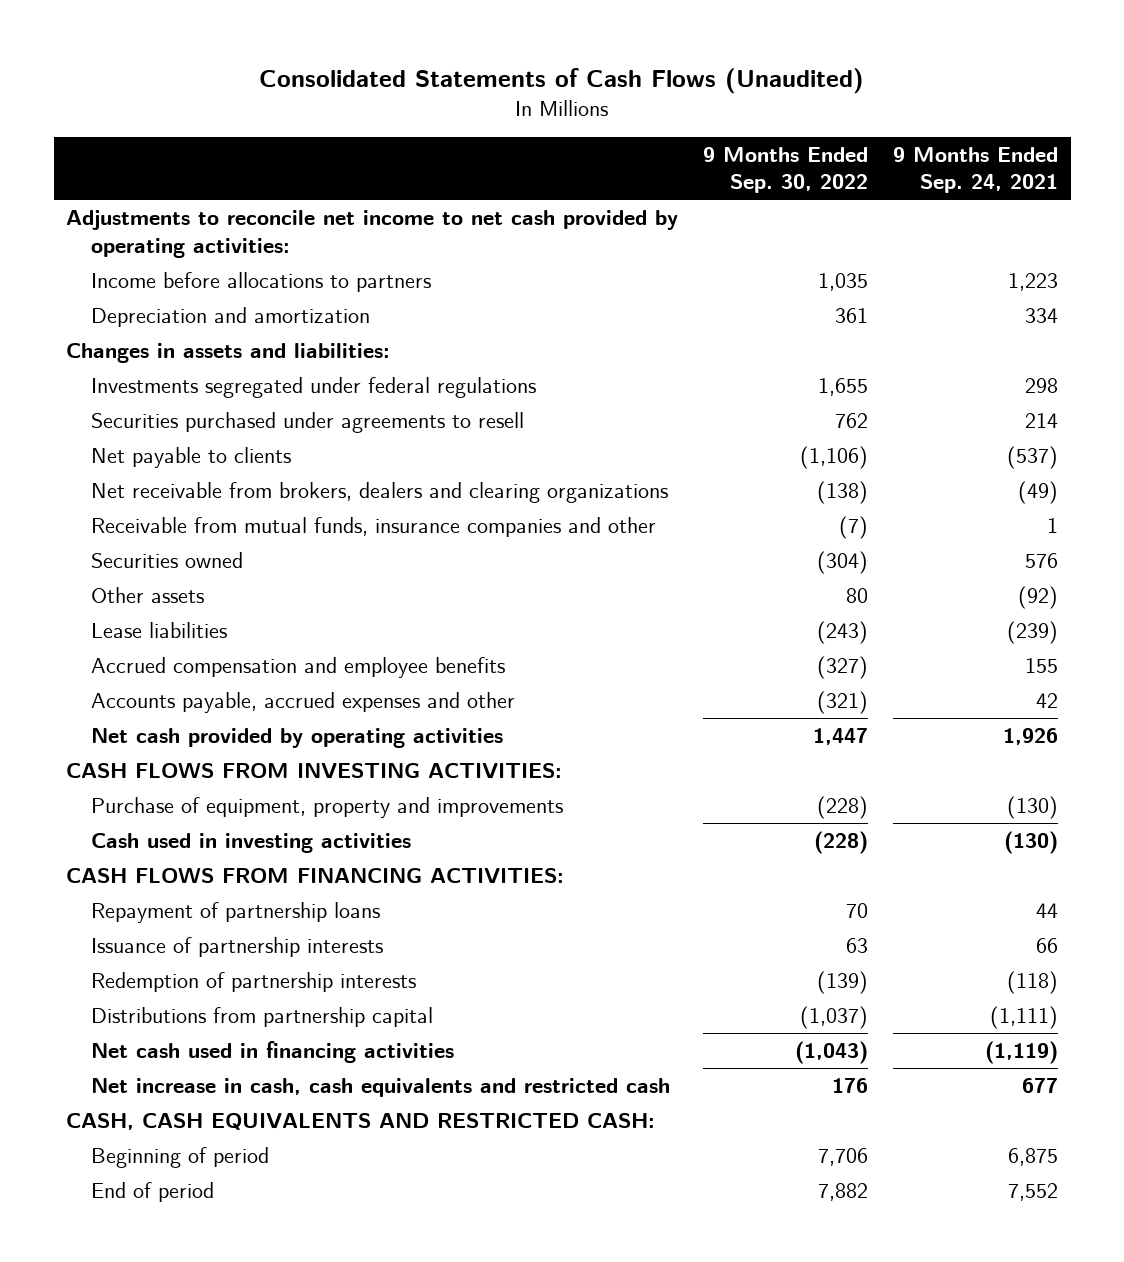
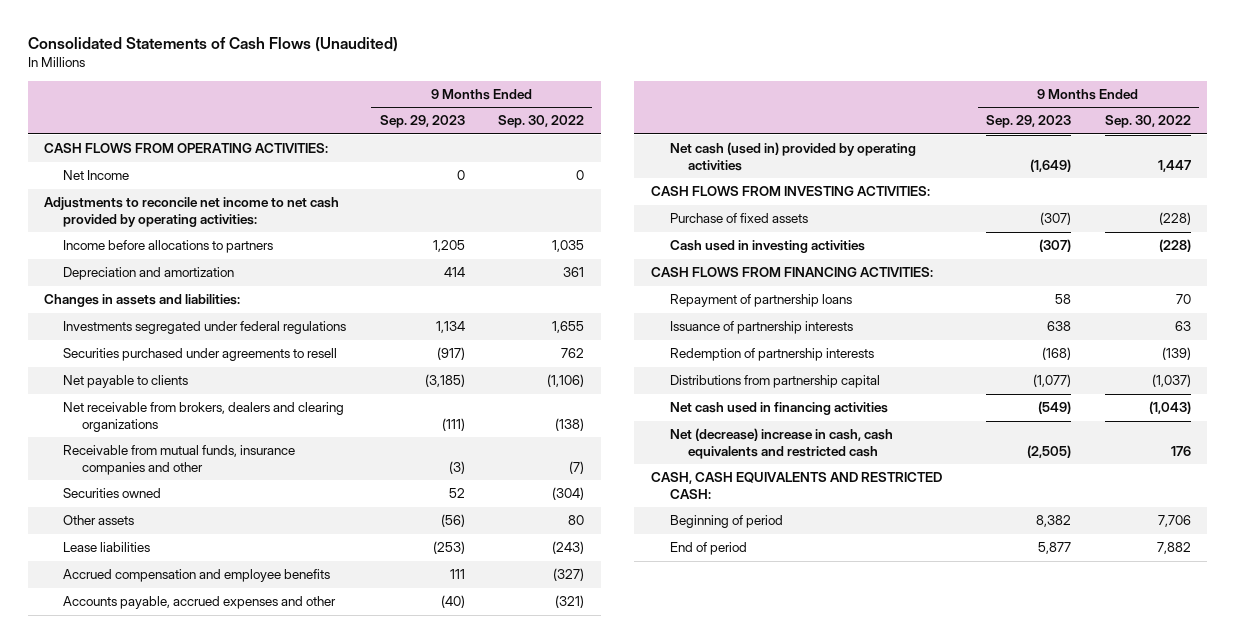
[893,146,1059,194] 9 Months Ended Sep. 24, 2021 -> none
none -> [379,115,465,129] Sep. 29, 2023
none -> [44,143,329,154] CASH FLOWS FROM OPERATING ACTIVITIES:
none -> [63,170,130,181] Net Income
[90,727,503,748] Net cash provided by operating activities -> [669,142,916,171] Net cash (used in) provided by operating activities
[90,796,563,818] Purchase of equipment, property and improvements -> [669,213,808,224] Purchase of fixed assets
[90,1077,670,1097] Net increase in cash, cash equivalents and restricted cash -> [669,428,893,459] Net (decrease) increase in cash, cash equivalents and restricted cash

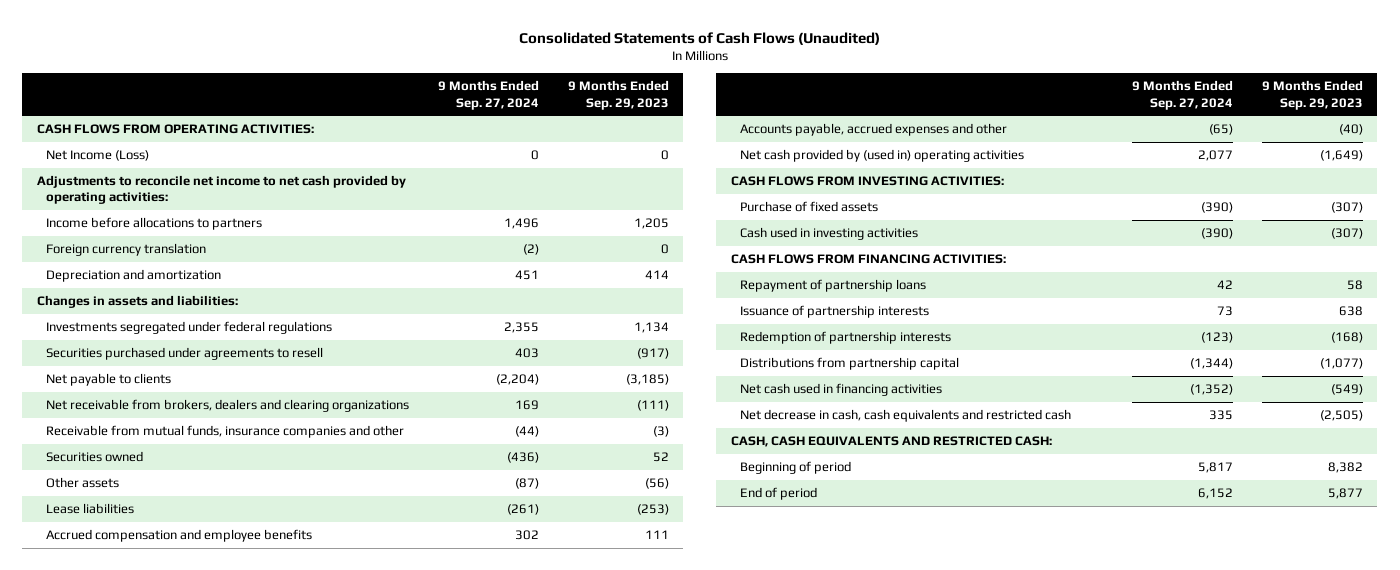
[497,115,584,129] Sep. 30, 2022 -> none
none -> [438,80,540,110] 9 Months Ended Sep. 27, 2024
[63,170,130,181] Net Income -> [46,150,150,162] Net Income (Loss)
none -> [46,243,207,257] Foreign currency translation
[669,142,916,171] Net cash (used in) provided by operating activities -> [740,149,1025,163] Net cash provided by (used in) operating activities
[669,428,893,459] Net (decrease) increase in cash, cash equivalents and restricted cash -> [740,409,1072,423] Net decrease in cash, cash equivalents and restricted cash

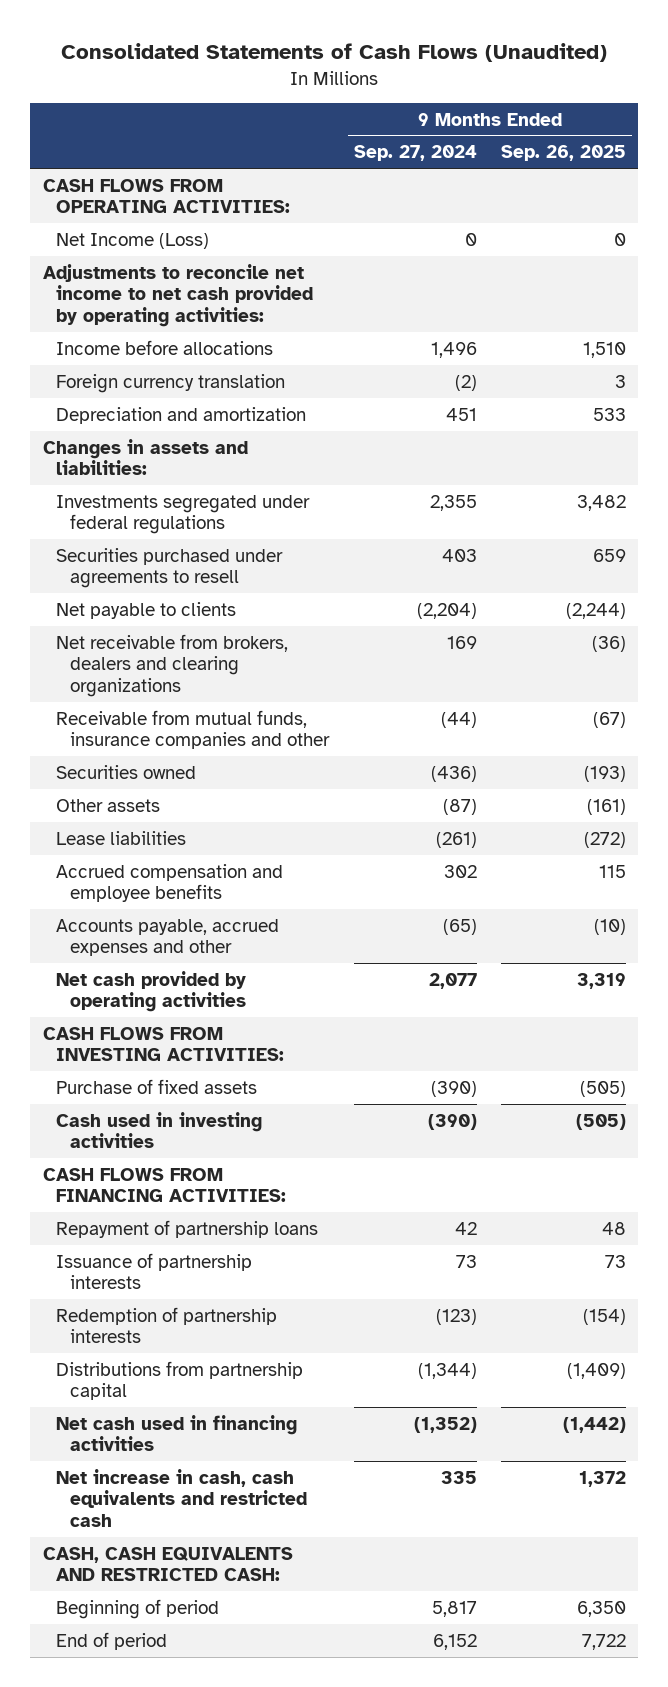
[568,80,670,110] 9 Months Ended Sep. 29, 2023 -> none
none -> [500,145,626,162] Sep. 26, 2025
[46,217,263,231] Income before allocations to partners -> [56,339,274,355] Income before allocations
[740,149,1025,163] Net cash provided by (used in) operating activities -> [56,970,247,1013] Net cash provided by operating activities
[740,409,1072,423] Net decrease in cash, cash equivalents and restricted cash -> [56,1468,308,1527] Net increase in cash, cash equivalents and restricted cash

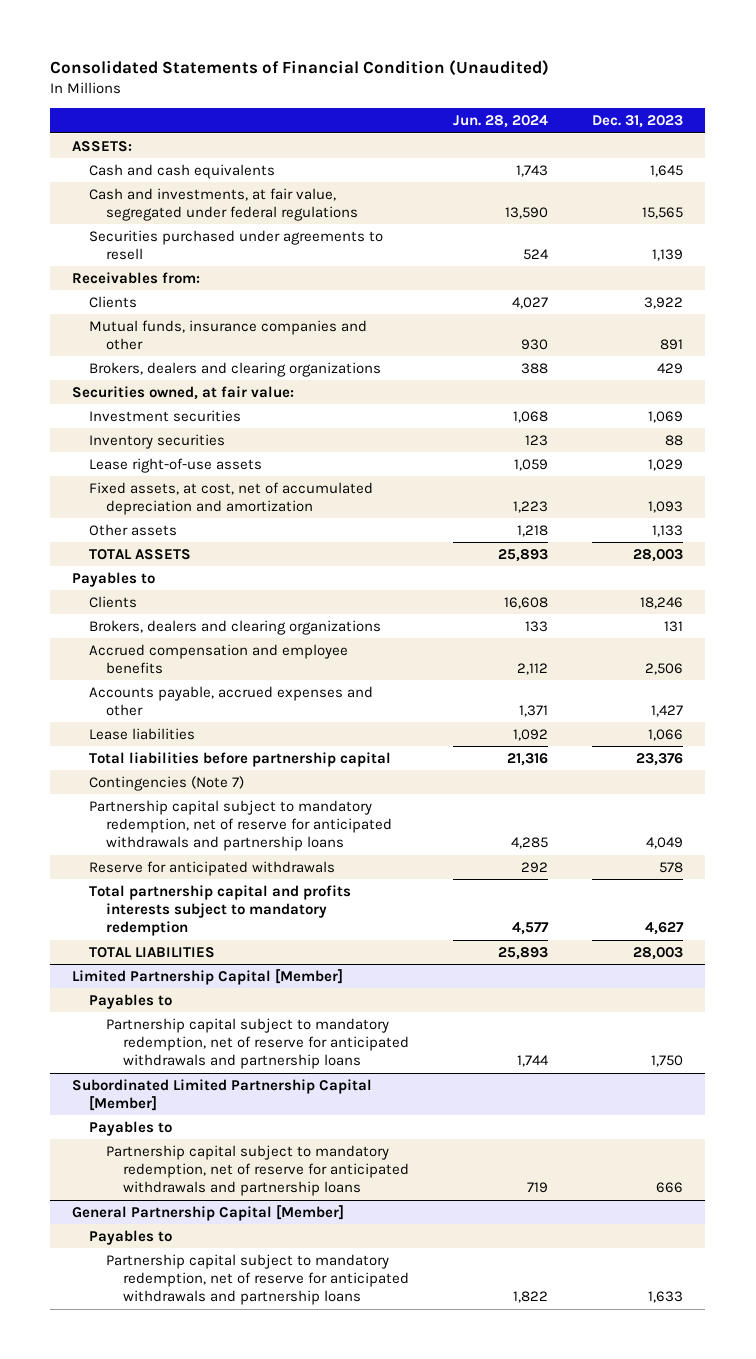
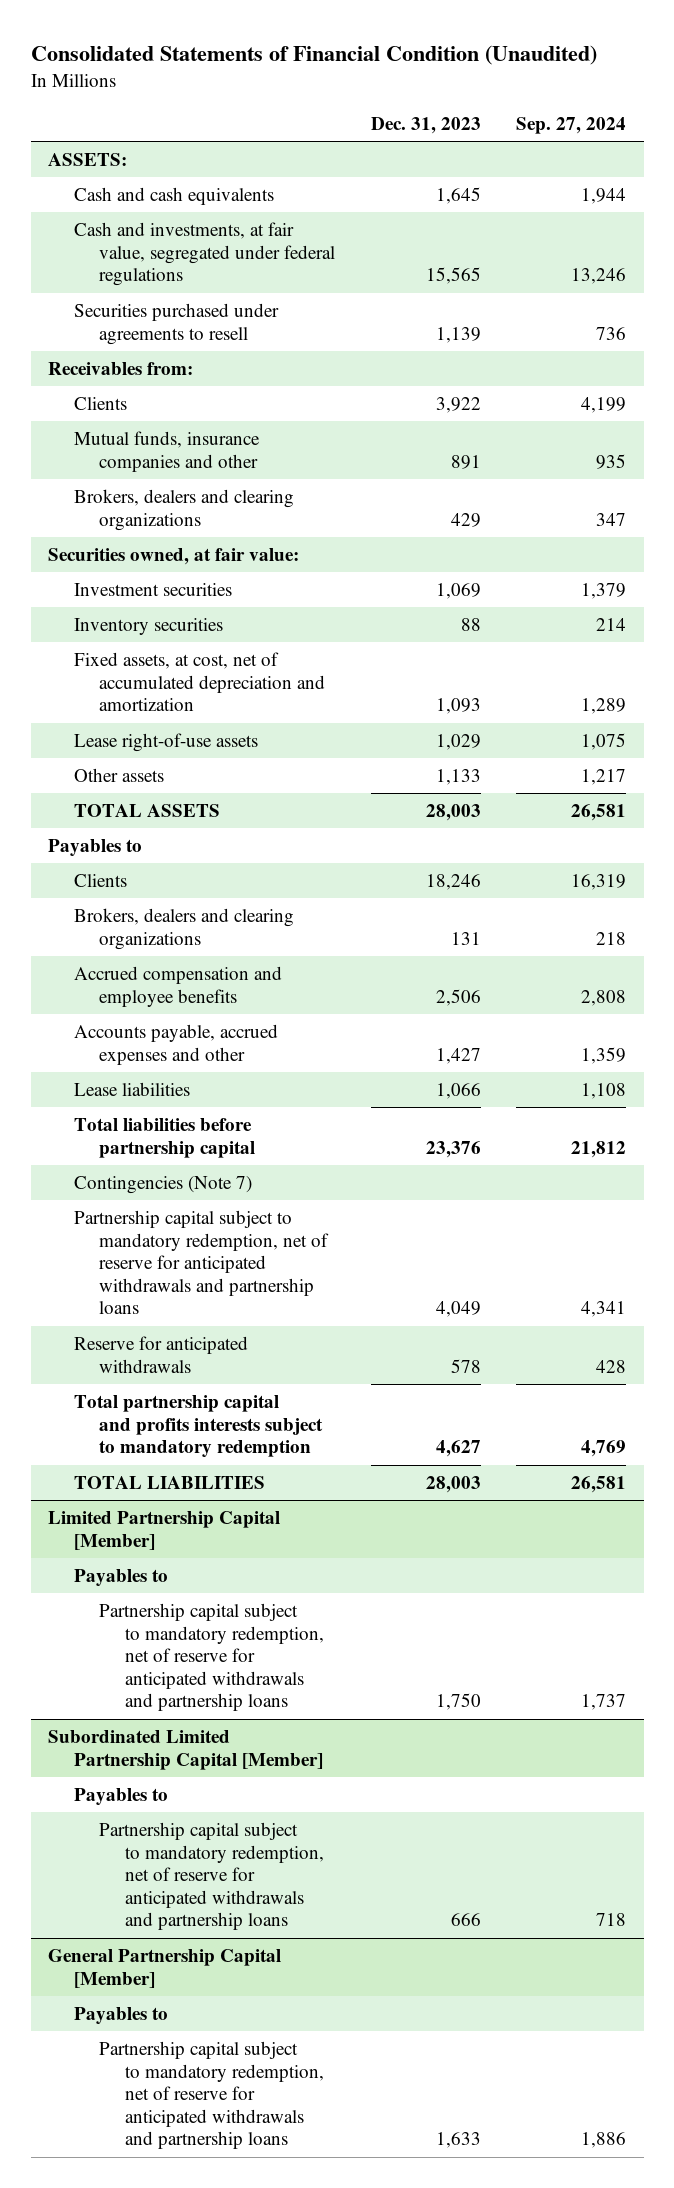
[453,114,549,128] Jun. 28, 2024 -> none
none -> [516,116,627,134] Sep. 27, 2024
[89,457,263,473] Lease right-of-use assets -> [73,733,258,753] Lease right-of-use assets

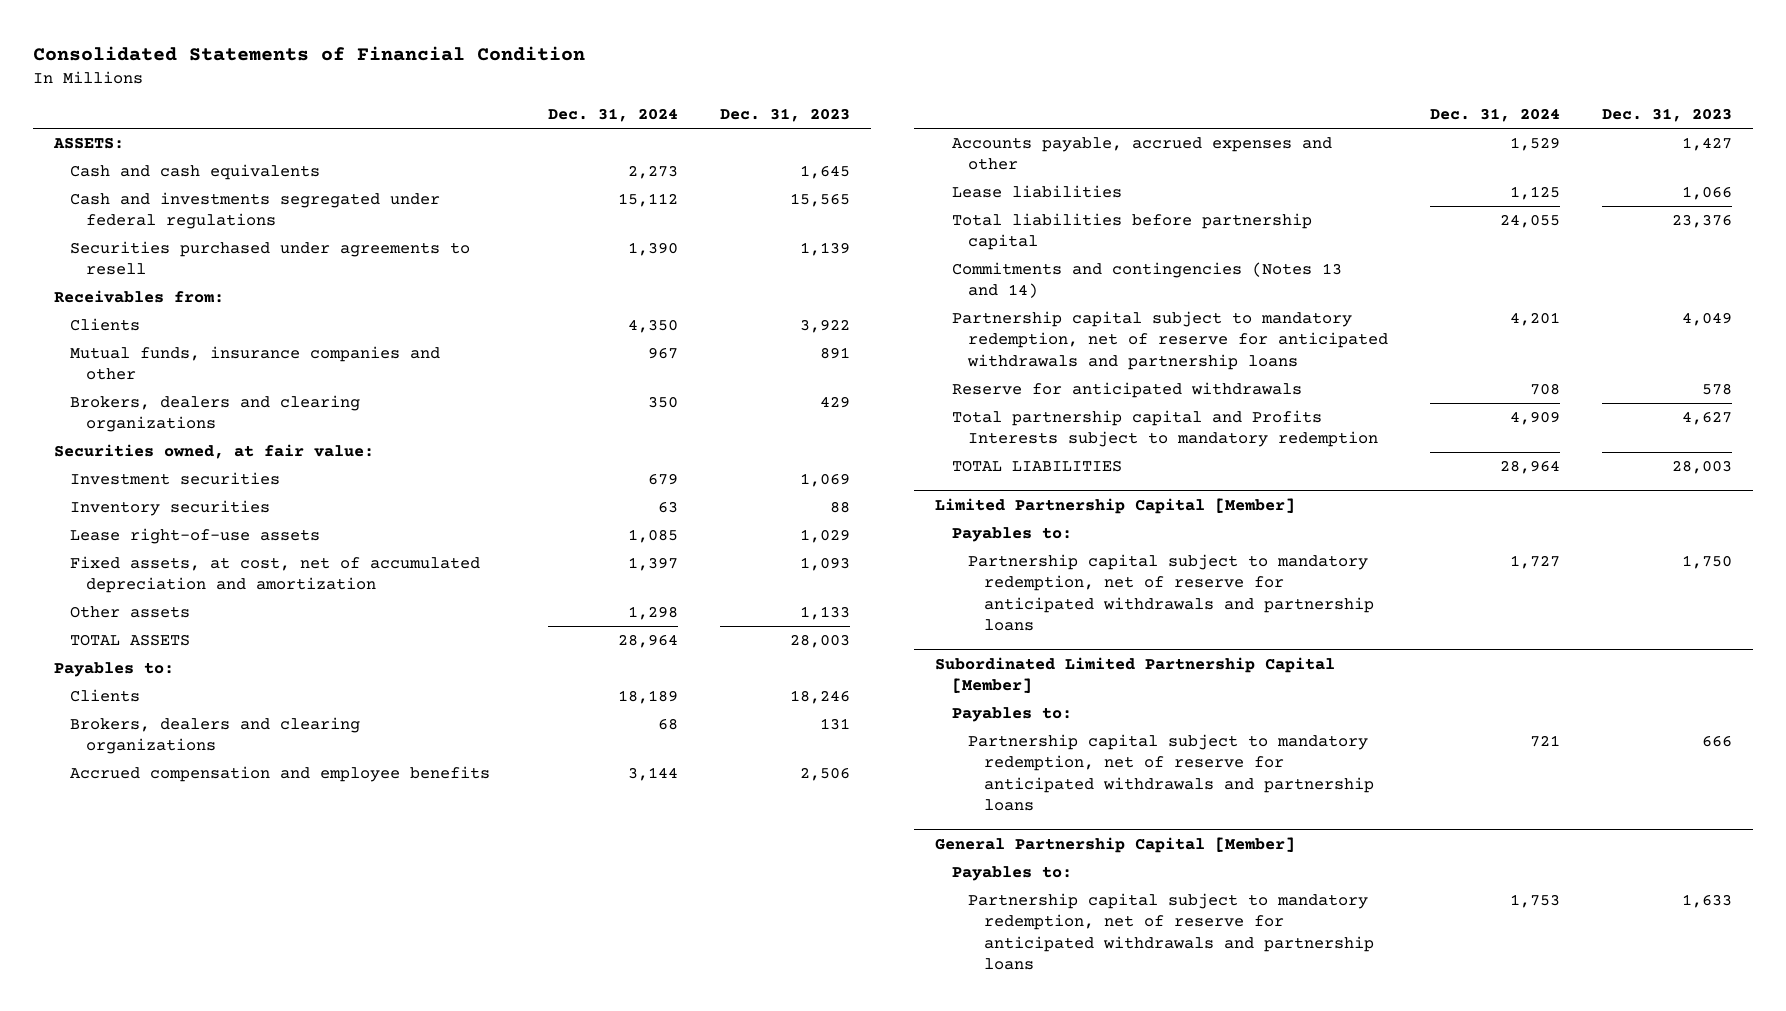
[30,44,597,65] Consolidated Statements of Financial Condition (Unaudited) -> [32,45,585,61] Consolidated Statements of Financial Condition
[516,116,627,134] Sep. 27, 2024 -> none
none -> [548,108,679,123] Dec. 31, 2024
[73,222,336,287] Cash and investments, at fair value, segregated under federal regulations -> [70,191,441,230] Cash and investments segregated under federal regulations
[73,652,326,712] Fixed assets, at cost, net of accumulated depreciation and amortization -> [70,555,481,594] Fixed assets, at cost, net of accumulated depreciation and amortization
[48,839,143,857] Payables to -> [53,661,174,677] Payables to:
[73,1176,252,1195] Contingencies (Note 7) -> [951,261,1342,299] Commitments and contingencies (Notes 13 and 14)
[73,1395,324,1458] Total partnership capital and profits interests subject to mandatory redemption -> [951,409,1378,448] Total partnership capital and Profits Interests subject to mandatory redemption
[73,1569,168,1587] Payables to -> [951,526,1072,542] Payables to:
[73,1788,168,1806] Payables to -> [951,706,1072,722] Payables to:
[73,2007,168,2025] Payables to -> [951,865,1072,881] Payables to:

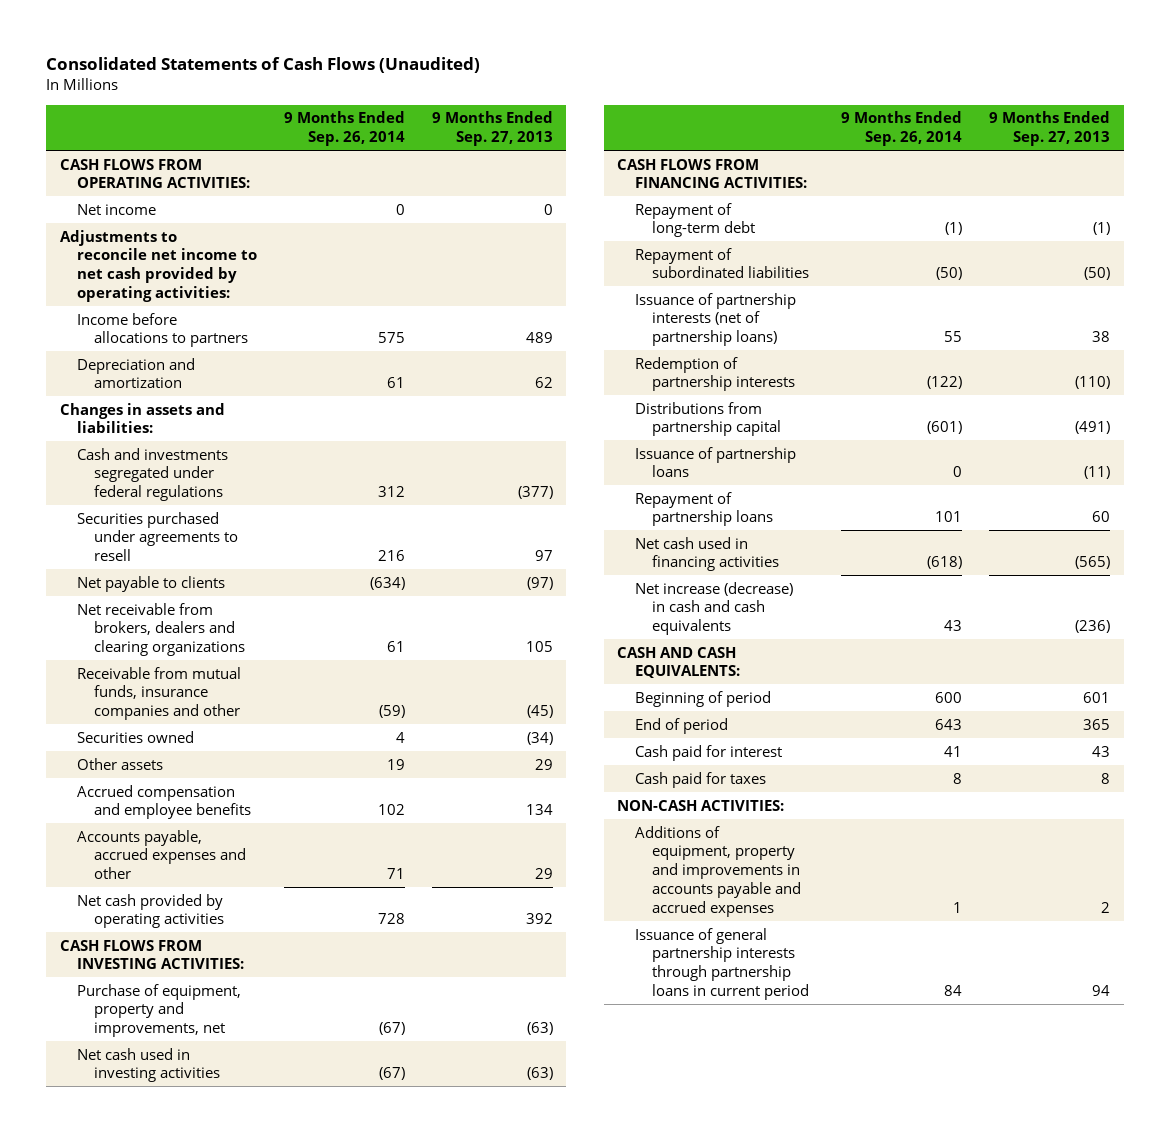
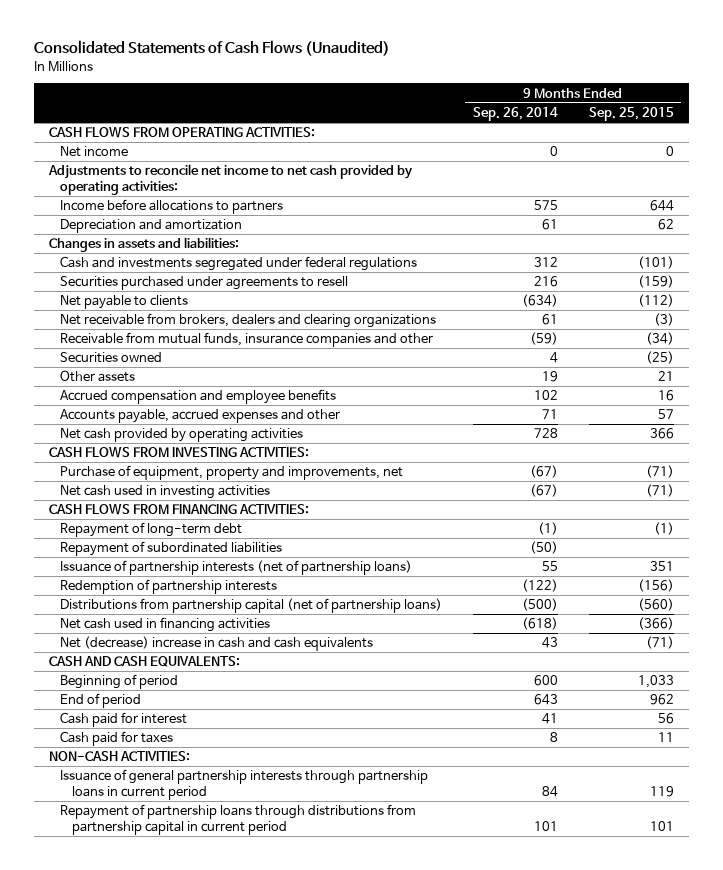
[431,111,553,147] 9 Months Ended Sep. 27, 2013 -> none
none -> [588,107,674,122] Sep. 25, 2015
[634,446,796,478] Issuance of partnership loans -> none
[634,491,773,527] Repayment of partnership loans -> none
[634,401,781,437] Distributions from partnership capital -> [60,598,443,614] Distributions from partnership capital (net of partnership loans)
[927,421,963,435] (601) -> [522,598,559,612] (500)
[634,581,793,636] Net increase (decrease) in cash and cash equivalents -> [60,636,374,652] Net (decrease) increase in cash and cash equivalents
[634,825,801,917] Additions of equipment, property and improvements in accounts payable and accrued expenses -> none
none -> [60,804,417,835] Repayment of partnership loans through distributions from partnership capital in current period

